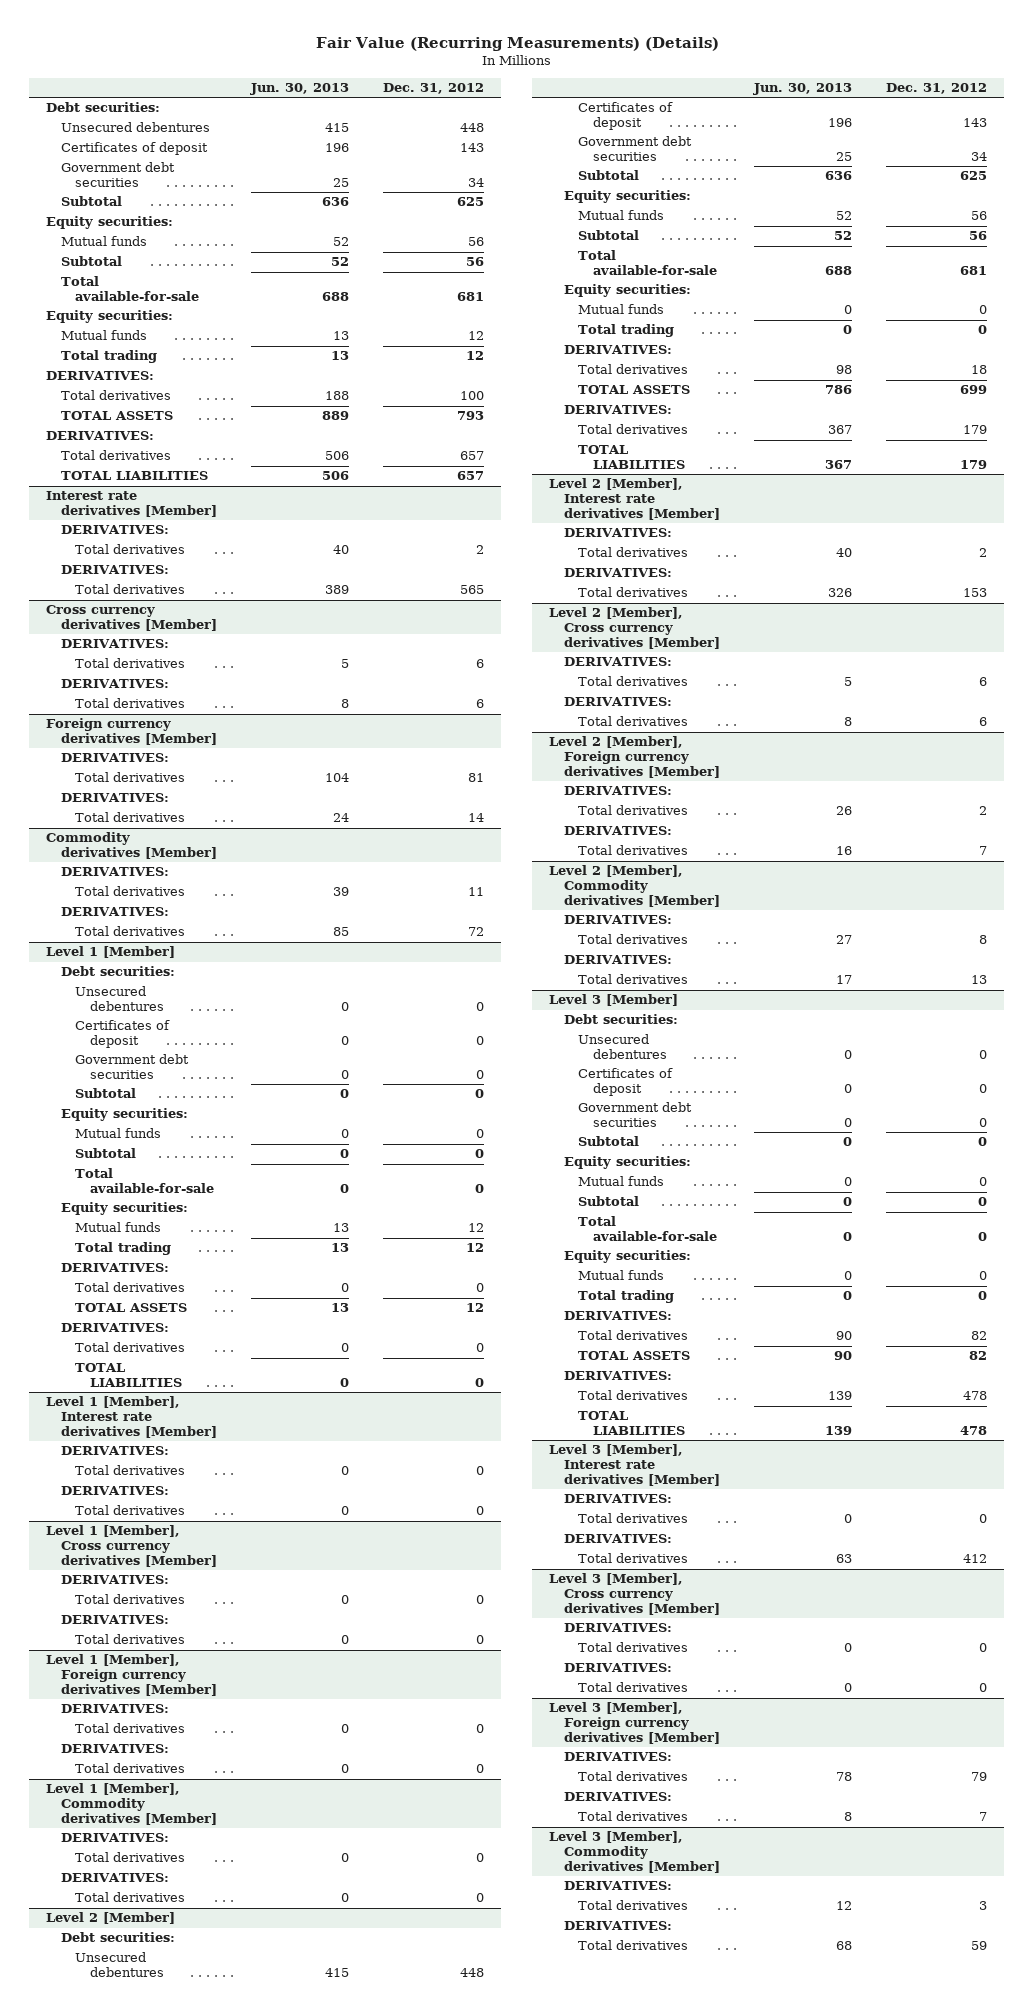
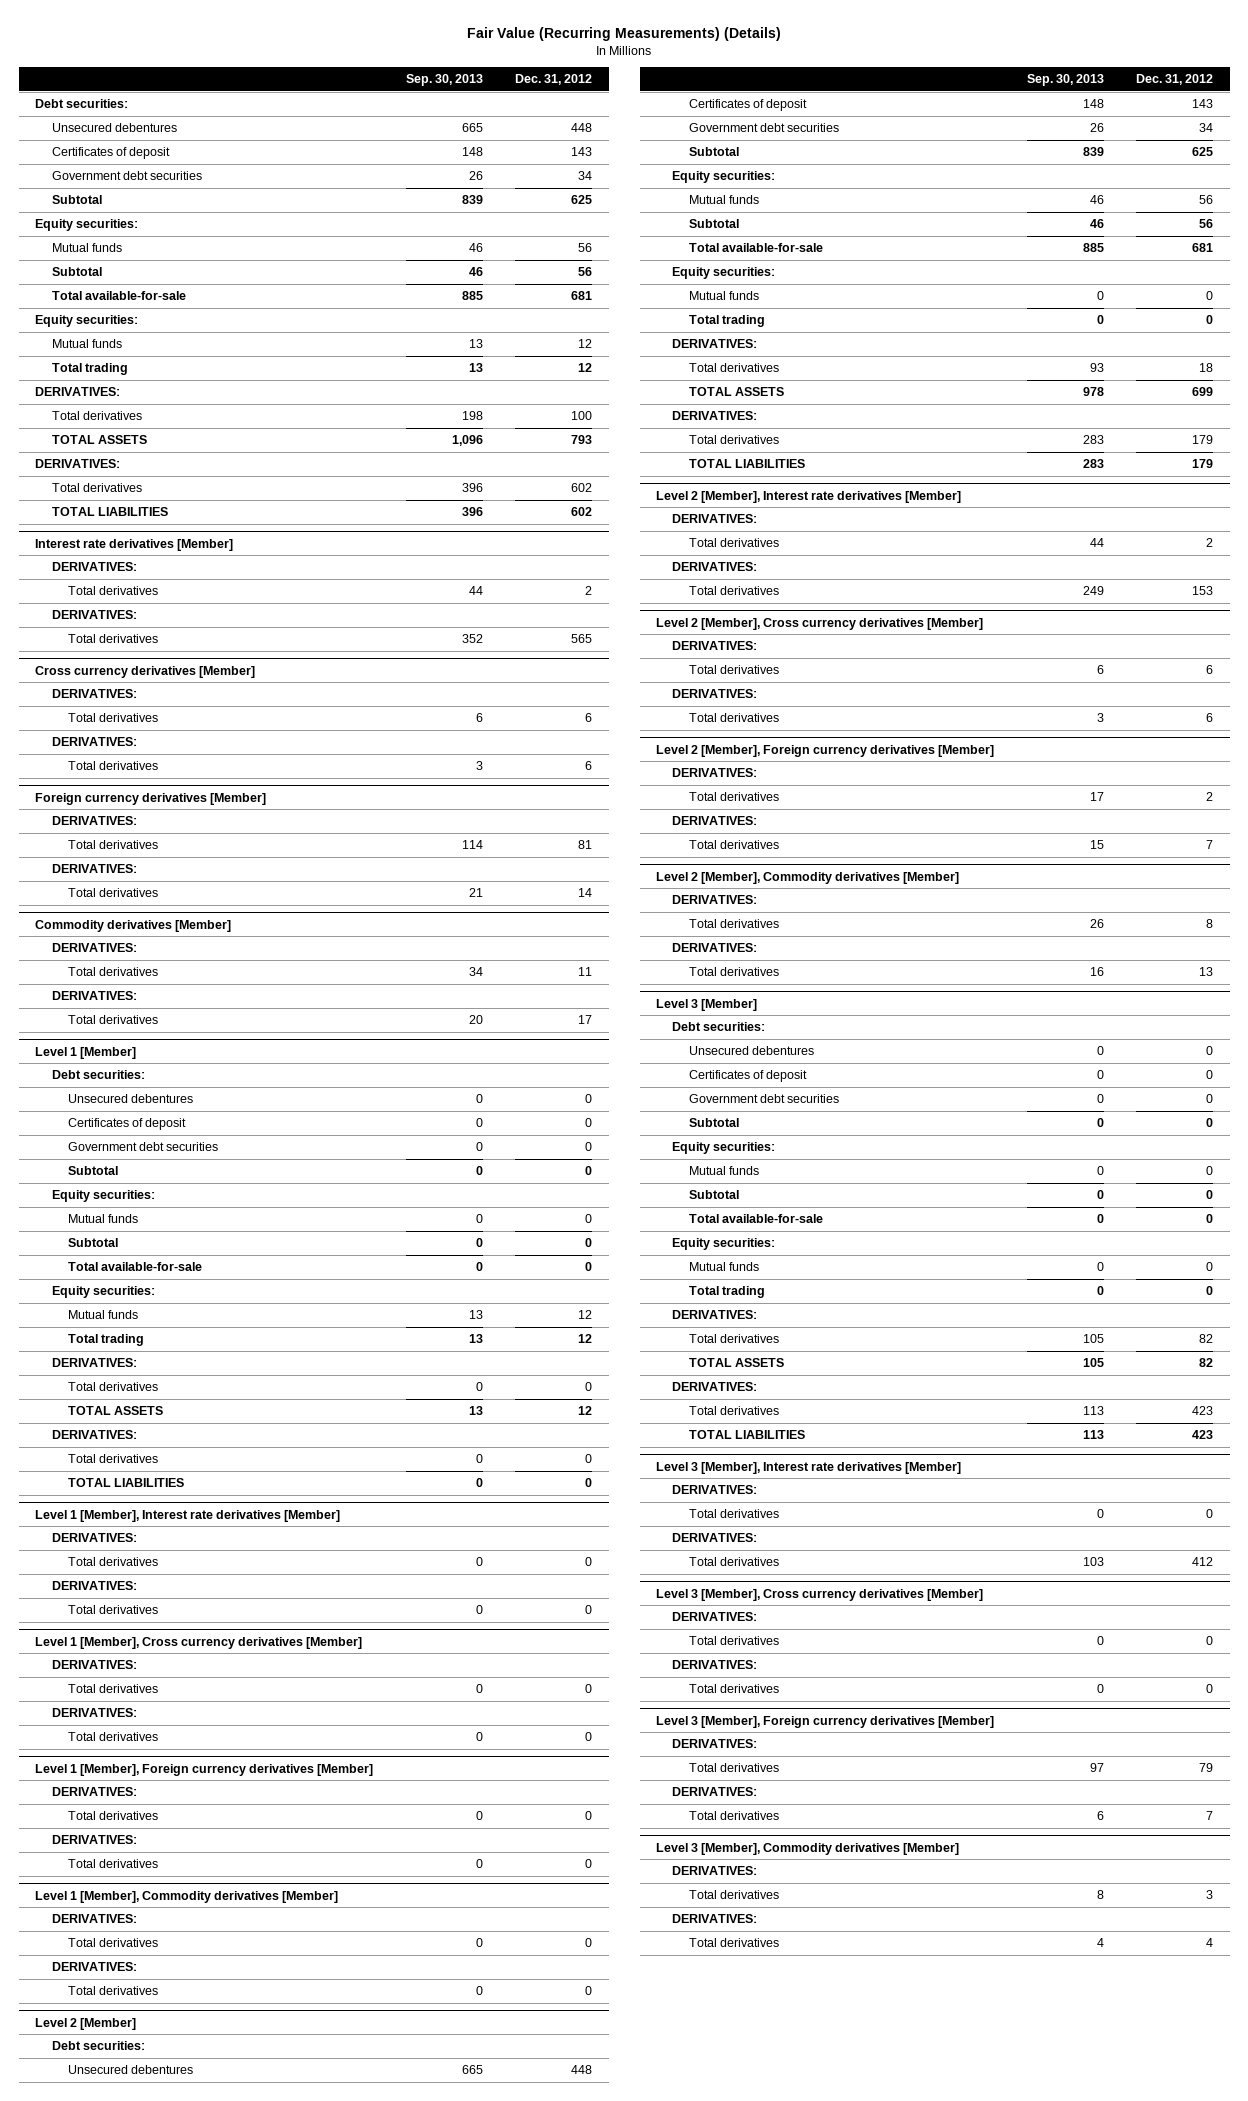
[249,83,349,96] Jun. 30, 2013 -> none
none -> [405,74,483,87] Sep. 30, 2013
[459,451,484,461] 657 -> [571,483,593,493] 602
[456,471,484,481] 657 -> [571,507,593,517] 602
[467,927,484,937] 72 -> [578,1015,593,1025] 17
[963,1391,988,1401] 478 -> [1192,1406,1214,1416] 423
[960,1426,988,1436] 478 -> [1192,1430,1214,1440] 423
[971,1941,988,1951] 59 -> [1206,1938,1214,1948] 4

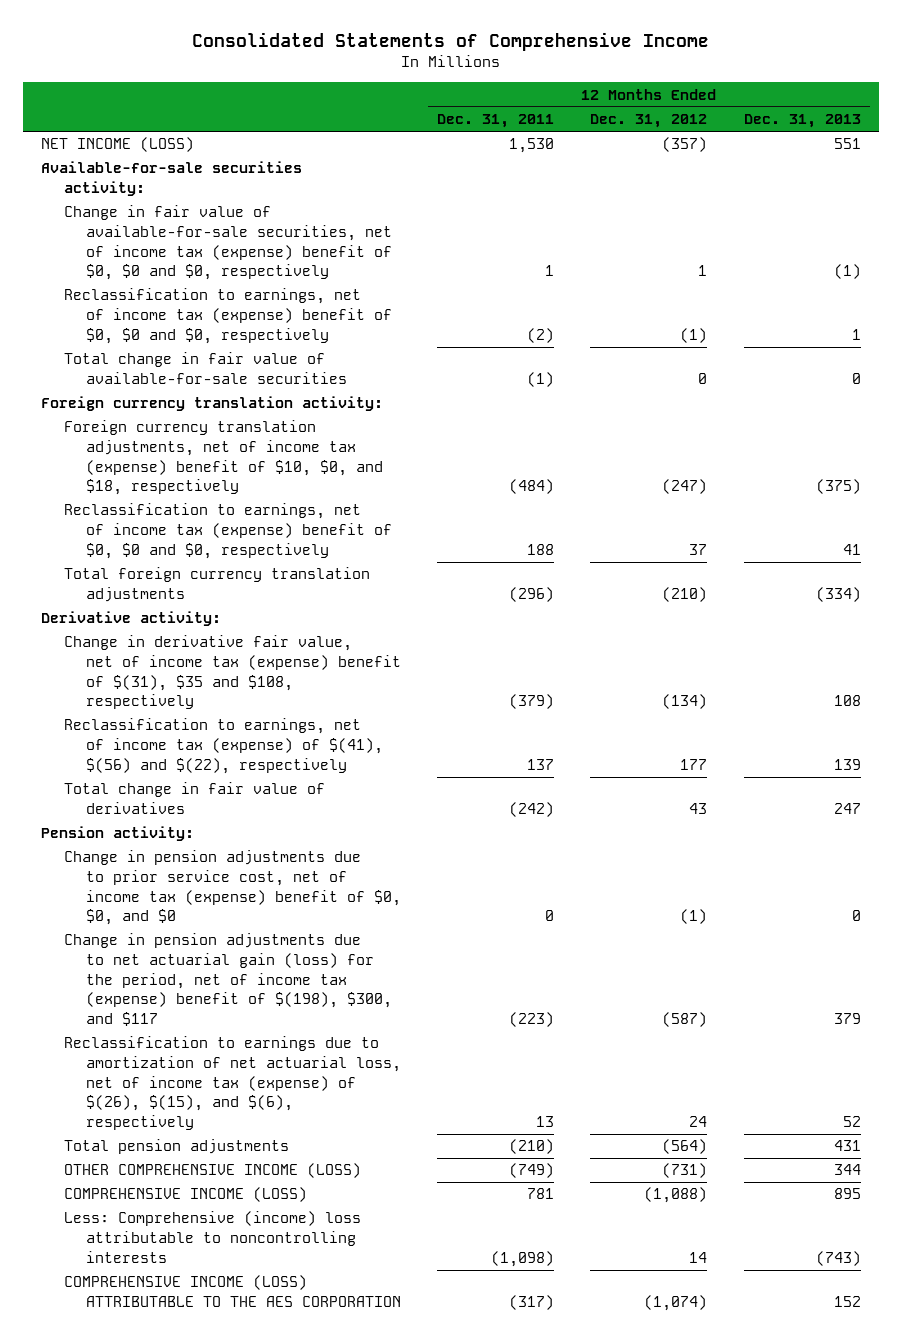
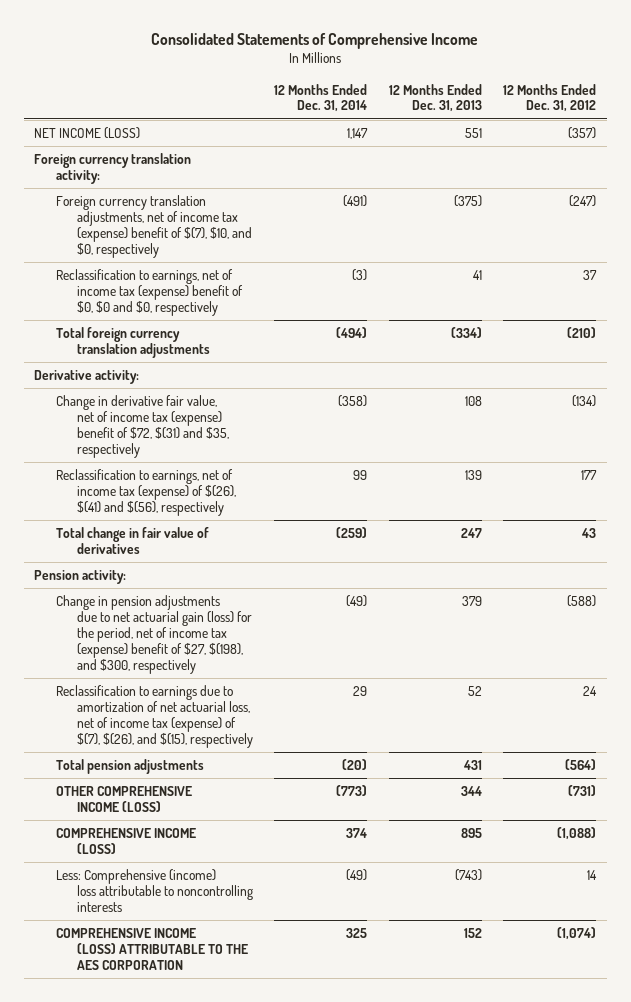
[437,114,555,129] Dec. 31, 2011 -> none
none -> [274,83,368,113] 12 Months Ended Dec. 31, 2014
[41,161,303,197] Available-for-sale securities activity: -> none
[63,205,393,281] Change in fair value of available-for-sale securities, net of income tax (expense) benefit of $0, $0 and $0, respectively -> none
[63,288,393,344] Reclassification to earnings, net of income tax (expense) benefit of $0, $0 and $0, respectively -> none
[63,352,348,385] Total change in fair value of available-for-sale securities -> none
[63,420,384,496] Foreign currency translation adjustments, net of income tax (expense) benefit of $10, $0, and $18, respectively -> [55,195,252,258] Foreign currency translation adjustments, net of income tax (expense) benefit of $(7), $10, and $0, respectively
[63,635,402,710] Change in derivative fair value, net of income tax (expense) benefit of $(31), $35 and $108, respectively -> [55,395,229,458] Change in derivative fair value, net of income tax (expense) benefit of $72, $(31) and $35, respectively
[63,718,384,774] Reclassification to earnings, net of income tax (expense) of $(41), $(56) and $(22), respectively -> [55,469,236,516] Reclassification to earnings, net of income tax (expense) of $(26), $(41) and $(56), respectively
[63,850,402,926] Change in pension adjustments due to prior service cost, net of income tax (expense) benefit of $0, $0, and $0 -> none
[63,933,393,1027] Change in pension adjustments due to net actuarial gain (loss) for the period, net of income tax (expense) benefit of $(198), $300, and $117 -> [55,595,252,674] Change in pension adjustments due to net actuarial gain (loss) for the period, net of income tax (expense) benefit of $27, $(198), and $300, respectively
[662,1012,708,1028] (587) -> [567,595,597,608] (588)
[63,1036,402,1131] Reclassification to earnings due to amortization of net actuarial loss, net of income tax (expense) of $(26), $(15), and $(6), respectively -> [55,685,253,748] Reclassification to earnings due to amortization of net actuarial loss, net of income tax (expense) of $(7), $(26), and $(15), respectively

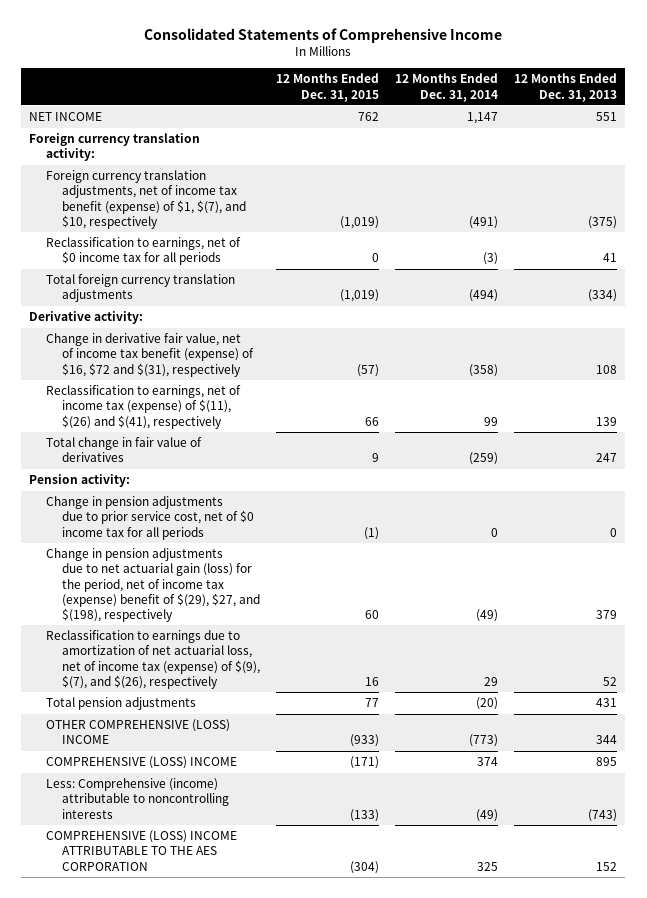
[503,83,597,113] 12 Months Ended Dec. 31, 2012 -> none
none -> [276,73,380,102] 12 Months Ended Dec. 31, 2015
[34,127,141,140] NET INCOME (LOSS) -> [29,112,103,122] NET INCOME
[55,195,252,258] Foreign currency translation adjustments, net of income tax (expense) benefit of $(7), $10, and $0, respectively -> [45,170,246,229] Foreign currency translation adjustments, net of income tax benefit (expense) of $1, $(7), and $10, respectively
[55,269,243,316] Reclassification to earnings, net of income tax (expense) benefit of $0, $0 and $0, respectively -> [45,237,241,266] Reclassification to earnings, net of $0 income tax for all periods
[55,395,229,458] Change in derivative fair value, net of income tax (expense) benefit of $72, $(31) and $35, respectively -> [45,333,254,377] Change in derivative fair value, net of income tax benefit (expense) of $16, $72 and $(31), respectively
[55,469,236,516] Reclassification to earnings, net of income tax (expense) of $(26), $(41) and $(56), respectively -> [45,385,241,429] Reclassification to earnings, net of income tax (expense) of $(11), $(26) and $(41), respectively
none -> [45,496,254,540] Change in pension adjustments due to prior service cost, net of $0 income tax for all periods
[55,595,252,674] Change in pension adjustments due to net actuarial gain (loss) for the period, net of income tax (expense) benefit of $27, $(198), and $300, respectively -> [45,548,260,622] Change in pension adjustments due to net actuarial gain (loss) for the period, net of income tax (expense) benefit of $(29), $27, and $(198), respectively
[55,685,253,748] Reclassification to earnings due to amortization of net actuarial loss, net of income tax (expense) of $(7), $(26), and $(15), respectively -> [45,630,260,689] Reclassification to earnings due to amortization of net actuarial loss, net of income tax (expense) of $(9), $(7), and $(26), respectively
[55,786,192,812] OTHER COMPREHENSIVE INCOME (LOSS) -> [45,719,230,745] OTHER COMPREHENSIVE (LOSS) INCOME
[55,828,196,854] COMPREHENSIVE INCOME (LOSS) -> [45,756,237,770] COMPREHENSIVE (LOSS) INCOME
[55,869,253,912] Less: Comprehensive (income) loss attributable to noncontrolling interests -> [45,778,229,819] Less: Comprehensive (income) attributable to noncontrolling interests
[55,928,248,970] COMPREHENSIVE INCOME (LOSS) ATTRIBUTABLE TO THE AES CORPORATION -> [45,830,237,871] COMPREHENSIVE (LOSS) INCOME ATTRIBUTABLE TO THE AES CORPORATION

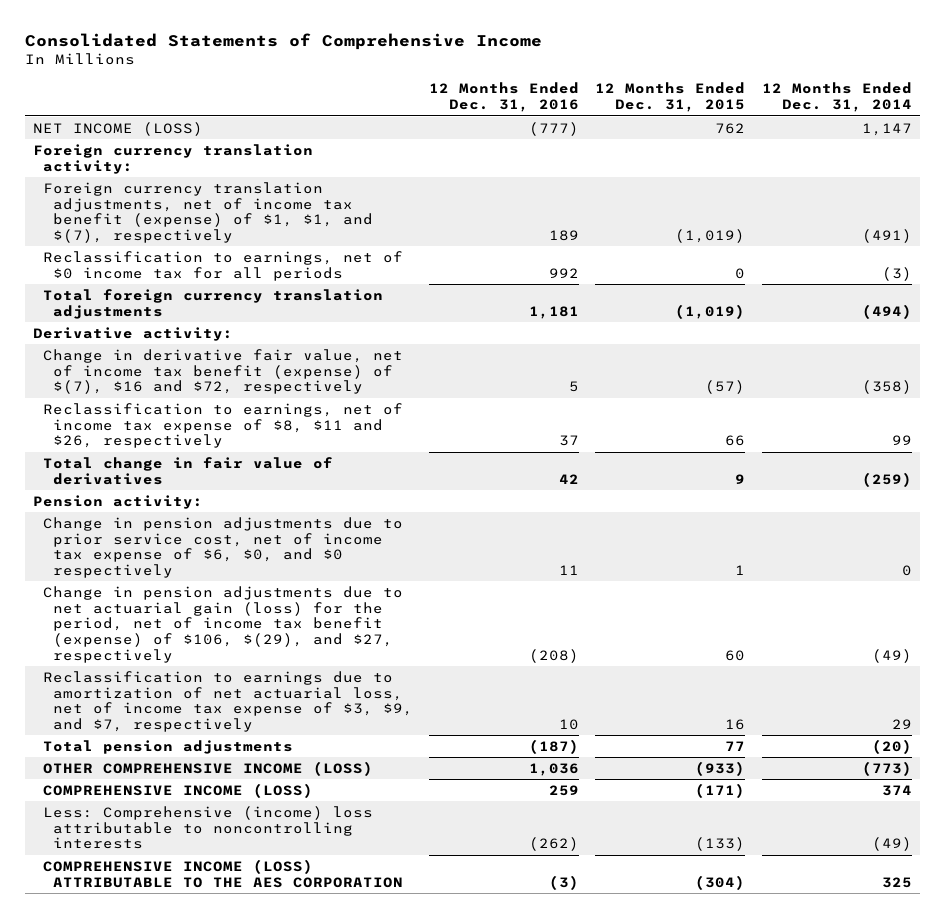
[514,73,618,102] 12 Months Ended Dec. 31, 2013 -> none
none -> [429,82,580,113] 12 Months Ended Dec. 31, 2016
[29,112,103,122] NET INCOME -> [33,121,204,136] NET INCOME (LOSS)
[45,170,246,229] Foreign currency translation adjustments, net of income tax benefit (expense) of $1, $(7), and $10, respectively -> [43,181,374,244] Foreign currency translation adjustments, net of income tax benefit (expense) of $1, $1, and $(7), respectively
[45,333,254,377] Change in derivative fair value, net of income tax benefit (expense) of $16, $72 and $(31), respectively -> [43,348,404,395] Change in derivative fair value, net of income tax benefit (expense) of $(7), $16 and $72, respectively
[45,385,241,429] Reclassification to earnings, net of income tax (expense) of $(11), $(26) and $(41), respectively -> [43,402,404,449] Reclassification to earnings, net of income tax expense of $8, $11 and $26, respectively
[45,496,254,540] Change in pension adjustments due to prior service cost, net of $0 income tax for all periods -> [43,516,404,579] Change in pension adjustments due to prior service cost, net of income tax expense of $6, $0, and $0 respectively
[364,526,380,540] (1) -> [735,565,746,576] 1
[45,548,260,622] Change in pension adjustments due to net actuarial gain (loss) for the period, net of income tax (expense) benefit of $(29), $27, and $(198), respectively -> [43,585,404,664] Change in pension adjustments due to net actuarial gain (loss) for the period, net of income tax benefit (expense) of $106, $(29), and $27, respectively
[45,630,260,689] Reclassification to earnings due to amortization of net actuarial loss, net of income tax (expense) of $(9), $(7), and $(26), respectively -> [43,670,414,733] Reclassification to earnings due to amortization of net actuarial loss, net of income tax expense of $3, $9, and $7, respectively
[45,719,230,745] OTHER COMPREHENSIVE (LOSS) INCOME -> [43,760,374,776] OTHER COMPREHENSIVE INCOME (LOSS)
[45,756,237,770] COMPREHENSIVE (LOSS) INCOME -> [43,782,314,798] COMPREHENSIVE INCOME (LOSS)
[45,778,229,819] Less: Comprehensive (income) attributable to noncontrolling interests -> [43,805,374,850] Less: Comprehensive (income) loss attributable to noncontrolling interests
[45,830,237,871] COMPREHENSIVE (LOSS) INCOME ATTRIBUTABLE TO THE AES CORPORATION -> [43,858,404,888] COMPREHENSIVE INCOME (LOSS) ATTRIBUTABLE TO THE AES CORPORATION

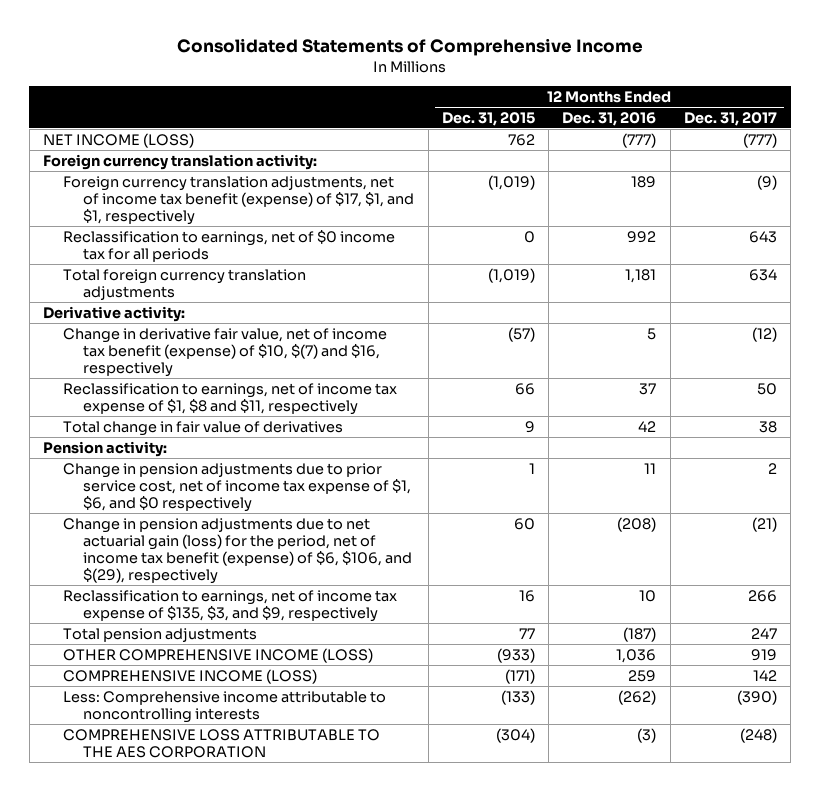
[761,82,912,113] 12 Months Ended Dec. 31, 2014 -> none
none -> [684,111,778,126] Dec. 31, 2017
[43,181,374,244] Foreign currency translation adjustments, net of income tax benefit (expense) of $1, $1, and $(7), respectively -> [63,175,415,225] Foreign currency translation adjustments, net of income tax benefit (expense) of $17, $1, and $1, respectively
[43,348,404,395] Change in derivative fair value, net of income tax benefit (expense) of $(7), $16 and $72, respectively -> [63,327,388,377] Change in derivative fair value, net of income tax benefit (expense) of $10, $(7) and $16, respectively
[43,402,404,449] Reclassification to earnings, net of income tax expense of $8, $11 and $26, respectively -> [63,382,398,415] Reclassification to earnings, net of income tax expense of $1, $8 and $11, respectively
[43,516,404,579] Change in pension adjustments due to prior service cost, net of income tax expense of $6, $0, and $0 respectively -> [63,462,412,512] Change in pension adjustments due to prior service cost, net of income tax expense of $1, $6, and $0 respectively
[43,585,404,664] Change in pension adjustments due to net actuarial gain (loss) for the period, net of income tax benefit (expense) of $106, $(29), and $27, respectively -> [63,517,413,584] Change in pension adjustments due to net actuarial gain (loss) for the period, net of income tax benefit (expense) of $6, $106, and $(29), respectively
[43,670,414,733] Reclassification to earnings due to amortization of net actuarial loss, net of income tax expense of $3, $9, and $7, respectively -> [63,589,398,622] Reclassification to earnings, net of income tax expense of $135, $3, and $9, respectively
[43,805,374,850] Less: Comprehensive (income) loss attributable to noncontrolling interests -> [63,690,387,723] Less: Comprehensive income attributable to noncontrolling interests
[43,858,404,888] COMPREHENSIVE INCOME (LOSS) ATTRIBUTABLE TO THE AES CORPORATION -> [63,728,381,758] COMPREHENSIVE LOSS ATTRIBUTABLE TO THE AES CORPORATION

